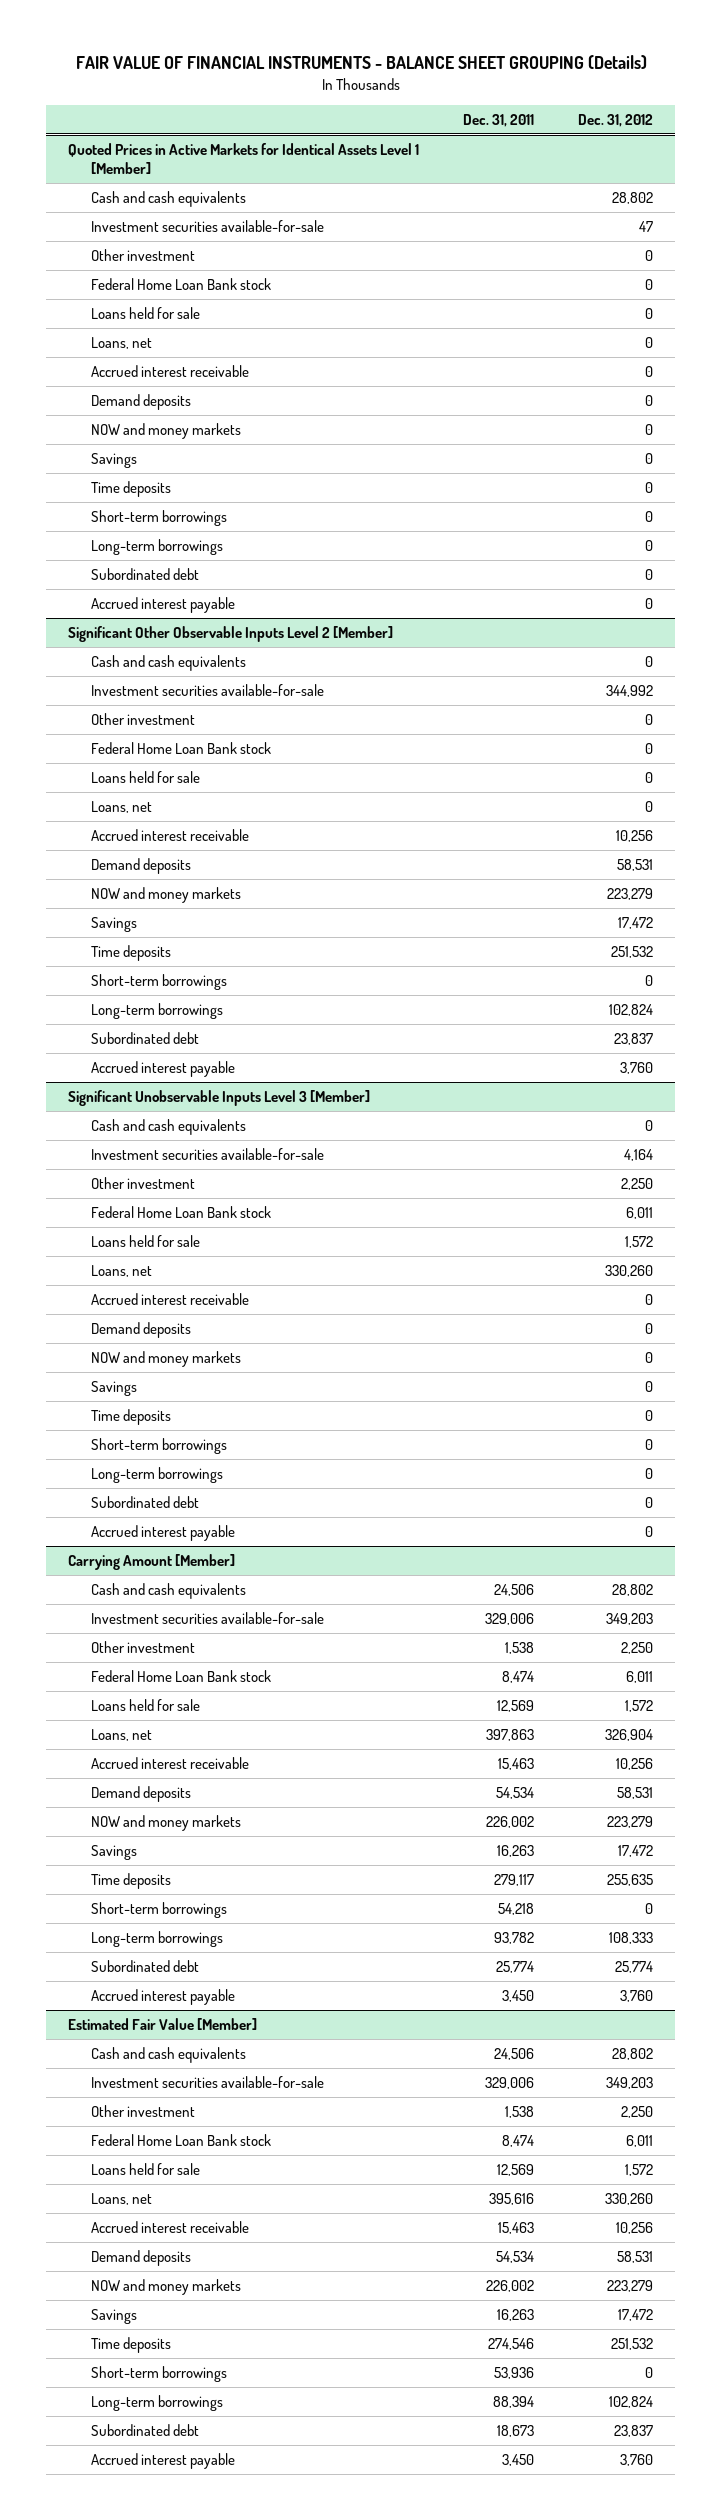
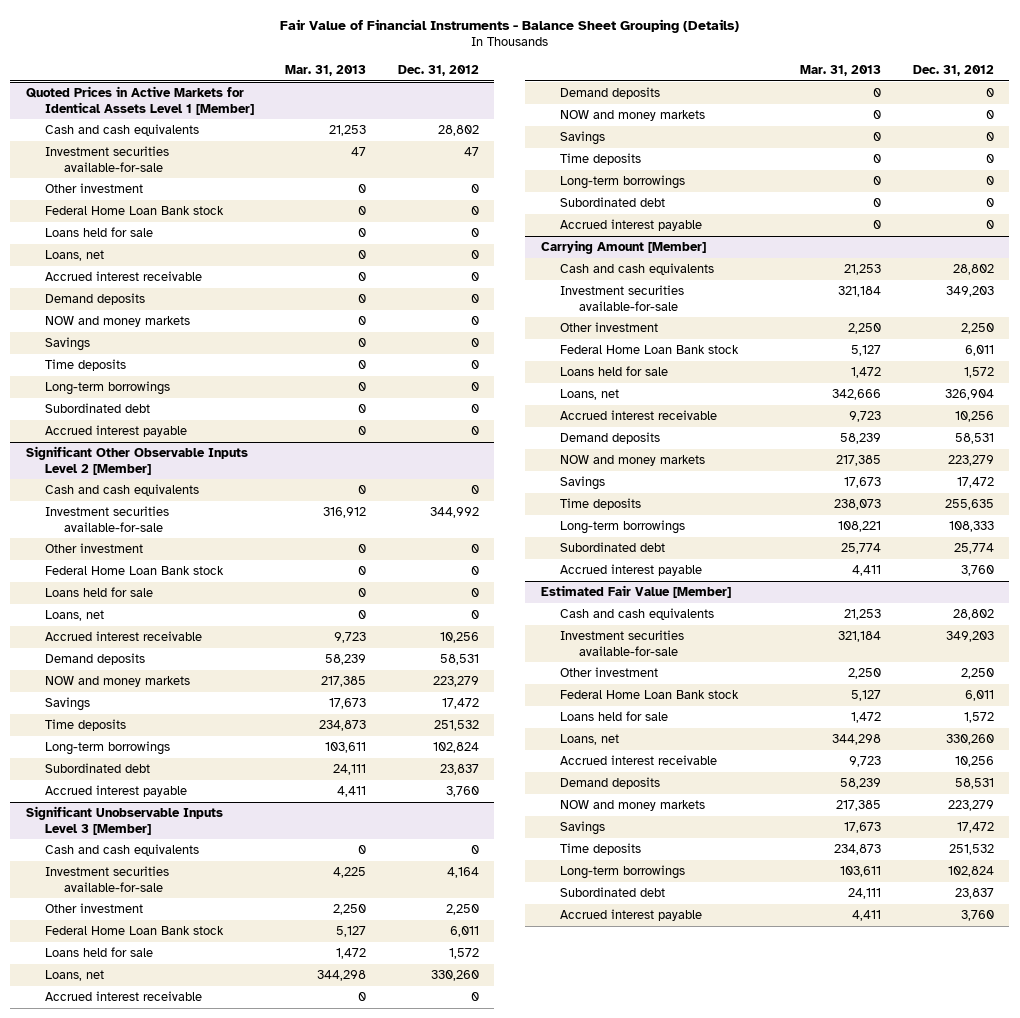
[75,55,647,70] FAIR VALUE OF FINANCIAL INSTRUMENTS - BALANCE SHEET GROUPING (Details) -> [279,18,739,33] Fair Value of Financial Instruments - Balance Sheet Grouping (Details)
[463,113,535,127] Dec. 31, 2011 -> none
none -> [285,64,367,76] Mar. 31, 2013
[90,509,227,526] Short-term borrowings -> none
[90,973,227,990] Short-term borrowings -> none
[90,1437,227,1454] Short-term borrowings -> none
[90,1901,227,1918] Short-term borrowings -> none
[90,2365,227,2382] Short-term borrowings -> none

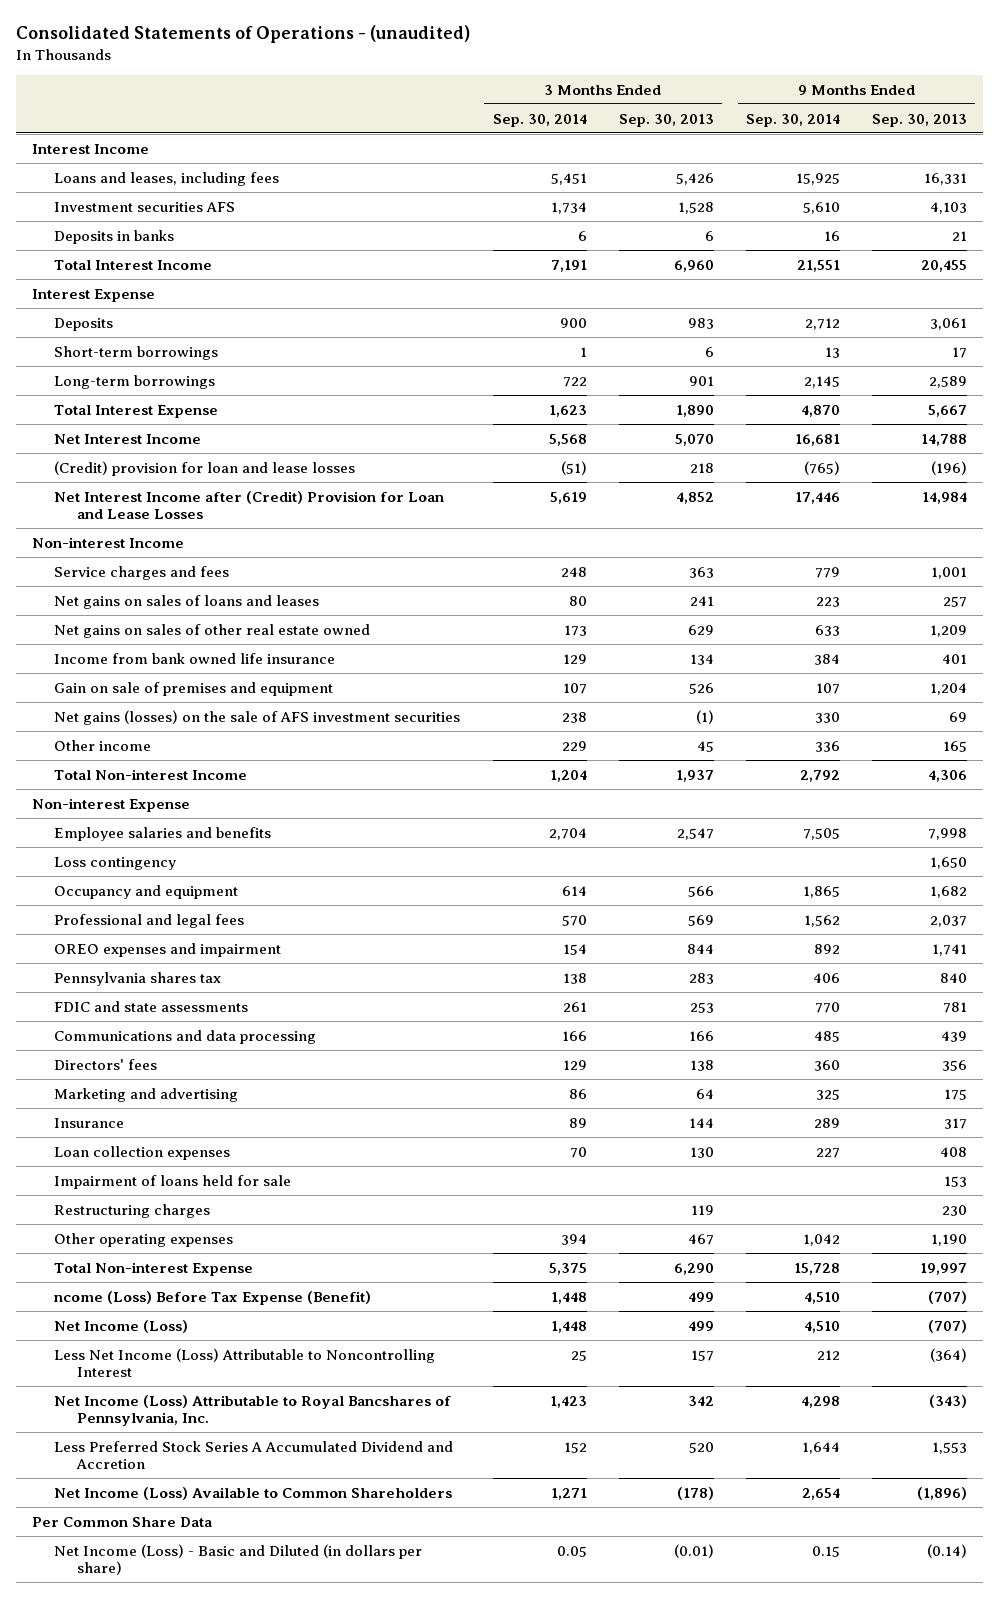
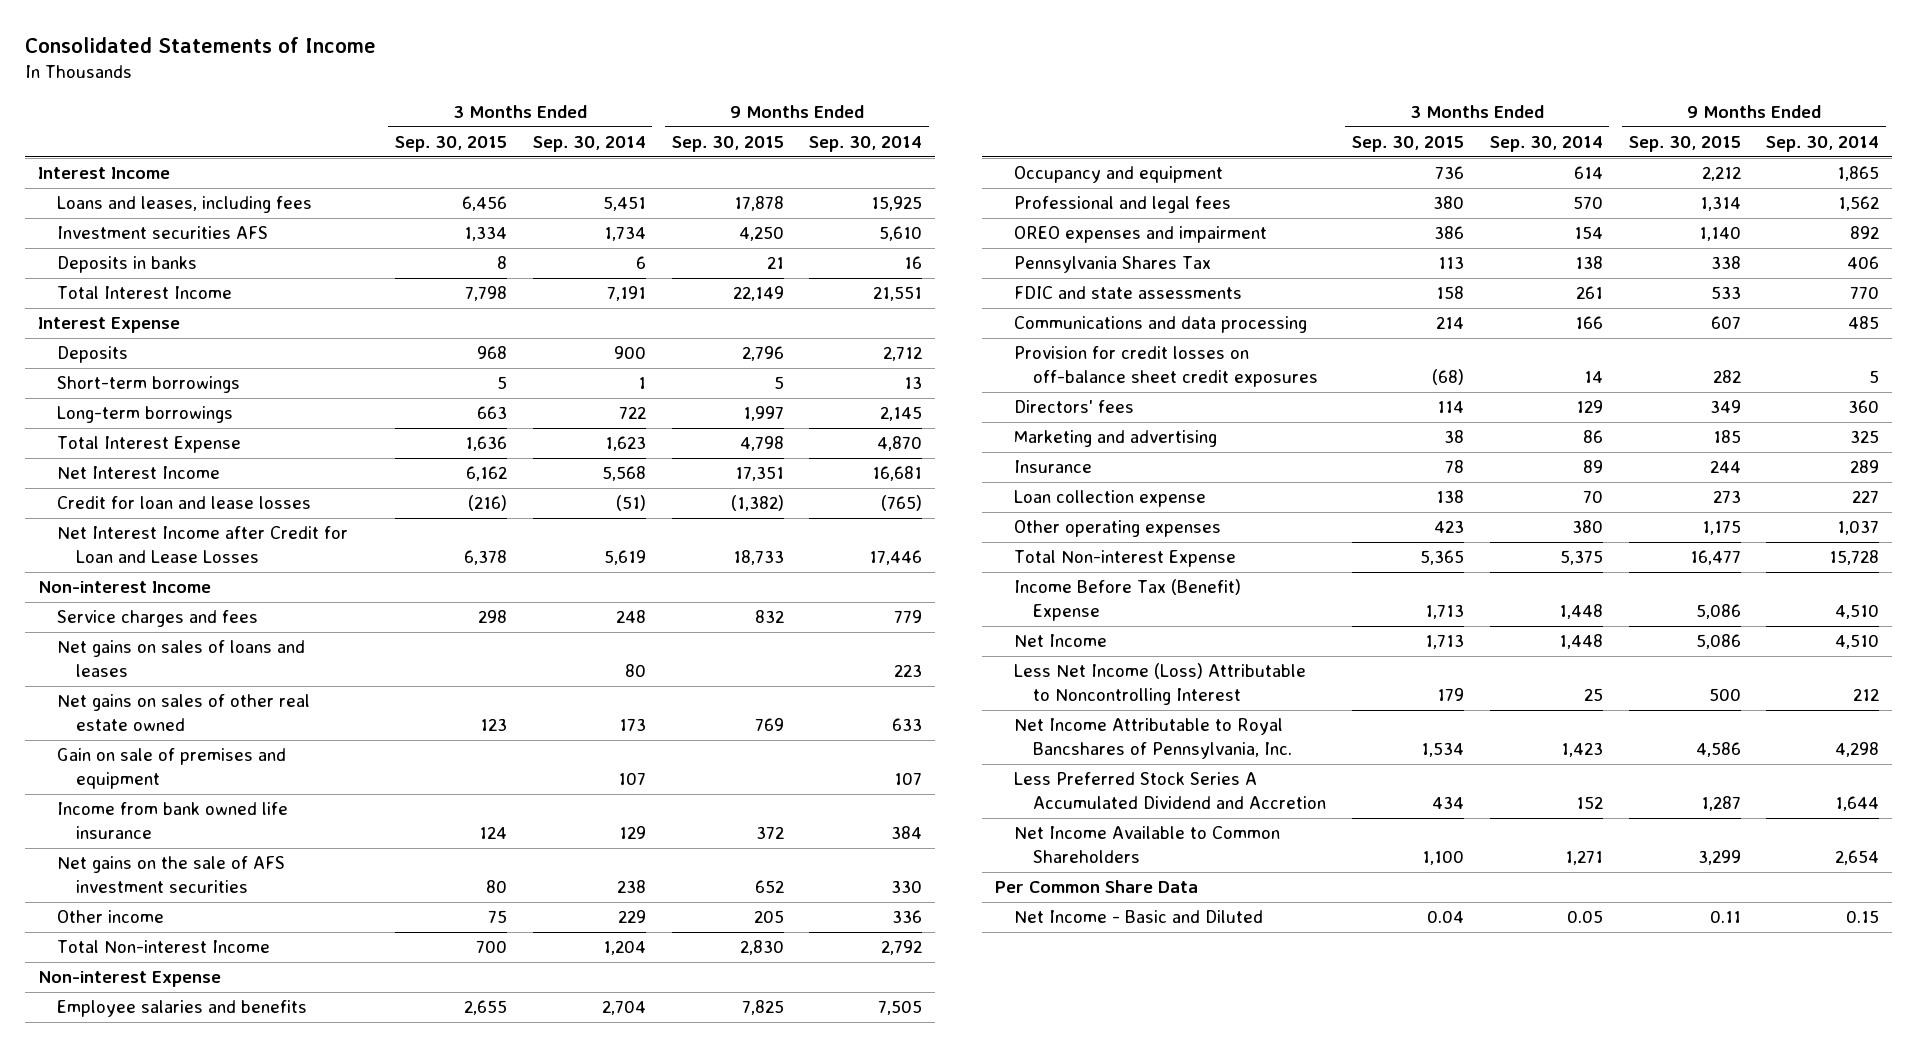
[15,25,470,44] Consolidated Statements of Operations - (unaudited) -> [24,37,376,54] Consolidated Statements of Income
[618,113,714,127] Sep. 30, 2013 -> none
[872,113,968,127] Sep. 30, 2013 -> none
none -> [394,136,507,153] Sep. 30, 2015
none -> [671,136,784,153] Sep. 30, 2015
[54,460,356,476] (Credit) provision for loan and lease losses -> [56,496,311,510] Credit for loan and lease losses
[54,490,445,520] Net Interest Income after (Credit) Provision for Loan and Lease Losses -> [56,526,348,564] Net Interest Income after Credit for Loan and Lease Losses
[54,652,336,664] Income from bank owned life insurance -> [56,802,288,840] Income from bank owned life insurance
[54,709,461,725] Net gains (losses) on the sale of AFS investment securities -> [56,856,285,894] Net gains on the sale of AFS investment securities
[54,856,177,870] Loss contingency -> none
[54,971,222,986] Pennsylvania shares tax -> [1013,256,1211,274] Pennsylvania Shares Tax
none -> [1013,346,1319,388] Provision for credit losses on off-balance sheet credit exposures
[54,1174,292,1189] Impairment of loans held for sale -> none
[54,1203,211,1218] Restructuring charges -> none
[54,1145,231,1160] Loan collection expenses -> [1013,490,1206,508] Loan collection expense
[560,1233,587,1245] 394 -> [1571,520,1603,534] 380
[802,1233,840,1246] 1,042 -> [1837,520,1880,536] 1,037
[54,1290,372,1305] ncome (Loss) Before Tax Expense (Benefit) -> [1013,579,1241,622] Income Before Tax (Benefit) Expense
[54,1319,189,1333] Net Income (Loss) -> [1013,634,1107,648] Net Income
[54,1394,452,1427] Net Income (Loss) Attributable to Royal Bancshares of Pennsylvania, Inc. -> [1013,718,1293,760] Net Income Attributable to Royal Bancshares of Pennsylvania, Inc.
[54,1486,453,1500] Net Income (Loss) Available to Common Shareholders -> [1013,826,1280,864] Net Income Available to Common Shareholders
[54,1543,423,1576] Net Income (Loss) - Basic and Diluted (in dollars per share) -> [1013,910,1263,924] Net Income - Basic and Diluted

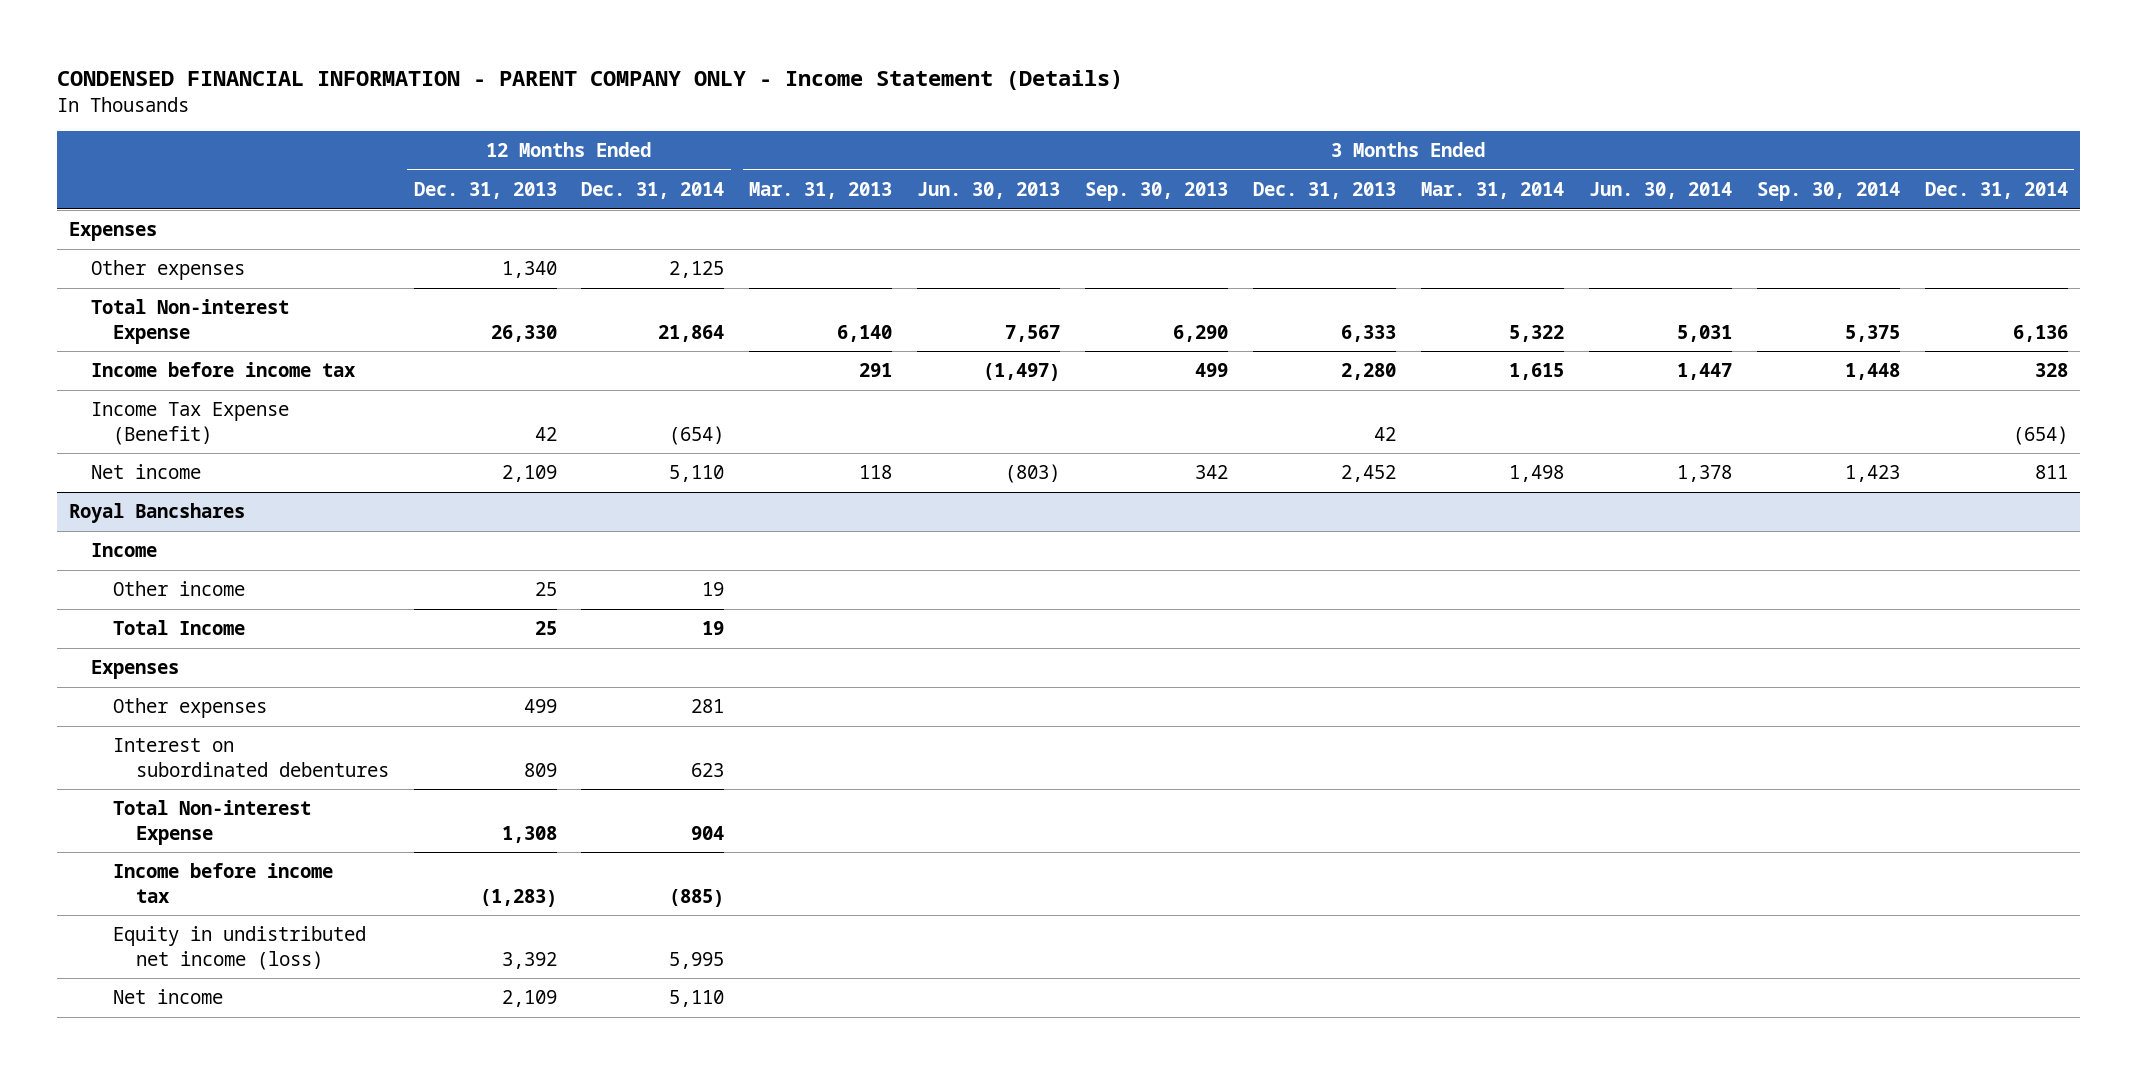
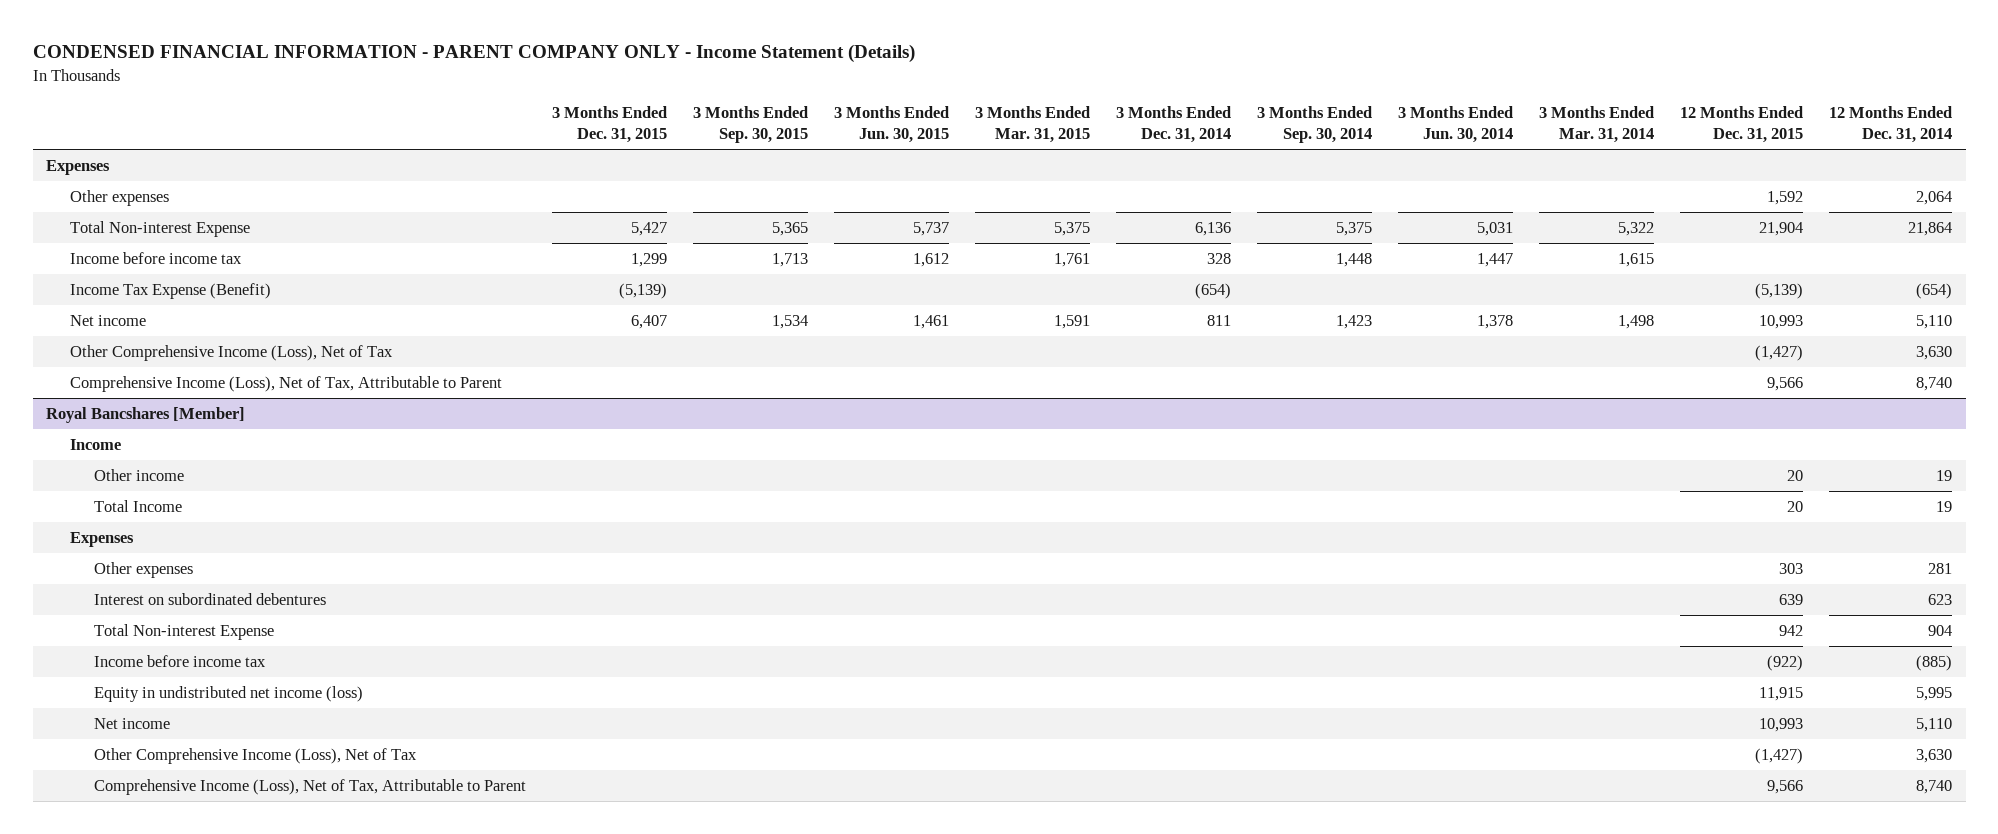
[413,182,557,200] Dec. 31, 2013 -> none
[749,182,893,200] Mar. 31, 2013 -> none
[917,182,1061,200] Jun. 30, 2013 -> none
[1085,182,1229,202] Sep. 30, 2013 -> none
[1253,182,1397,200] Dec. 31, 2013 -> none
none -> [551,105,667,144] 3 Months Ended Dec. 31, 2015
none -> [693,105,809,144] 3 Months Ended Sep. 30, 2015
none -> [834,105,950,144] 3 Months Ended Jun. 30, 2015
none -> [975,105,1091,144] 3 Months Ended Mar. 31, 2015
none -> [1680,105,1804,144] 12 Months Ended Dec. 31, 2015
[669,261,725,279] 2,125 -> [1916,190,1953,205] 2,064
none -> [69,344,393,361] Other Comprehensive Income (Loss), Net of Tax
none -> [69,375,502,392] Comprehensive Income (Loss), Net of Tax, Attributable to Parent
[68,503,245,524] Royal Bancshares -> [45,406,245,423] Royal Bancshares [Member]
none -> [93,747,417,764] Other Comprehensive Income (Loss), Net of Tax
none -> [93,778,526,795] Comprehensive Income (Loss), Net of Tax, Attributable to Parent

